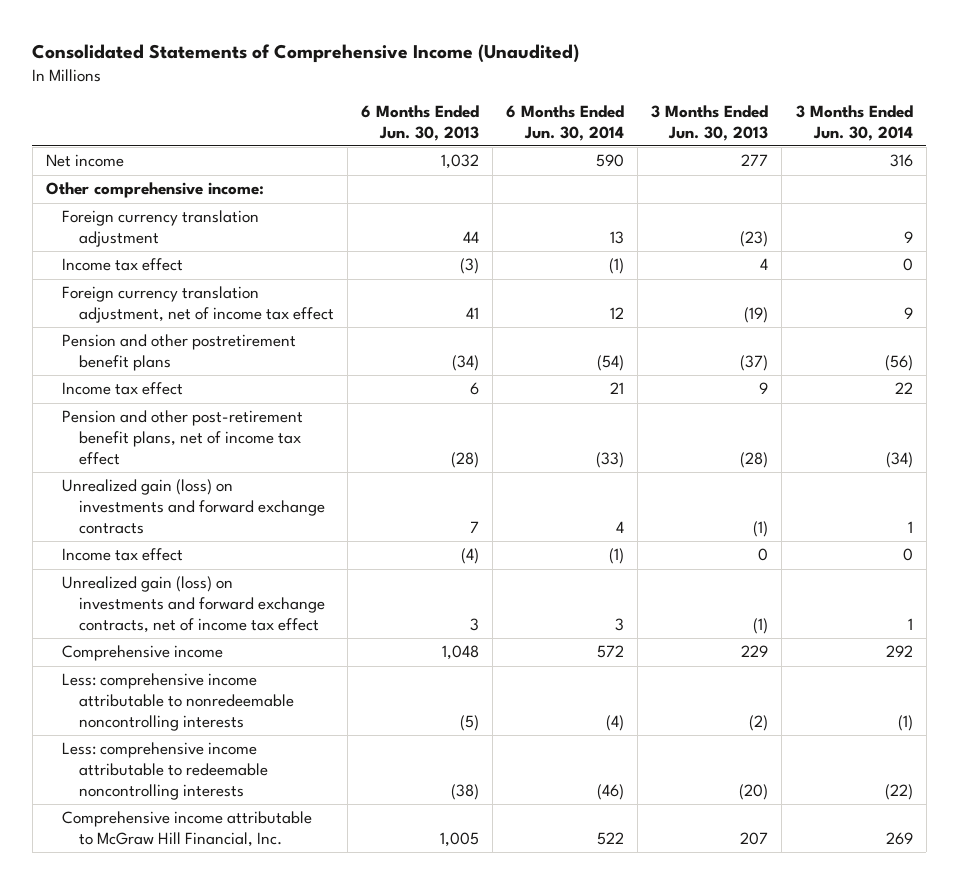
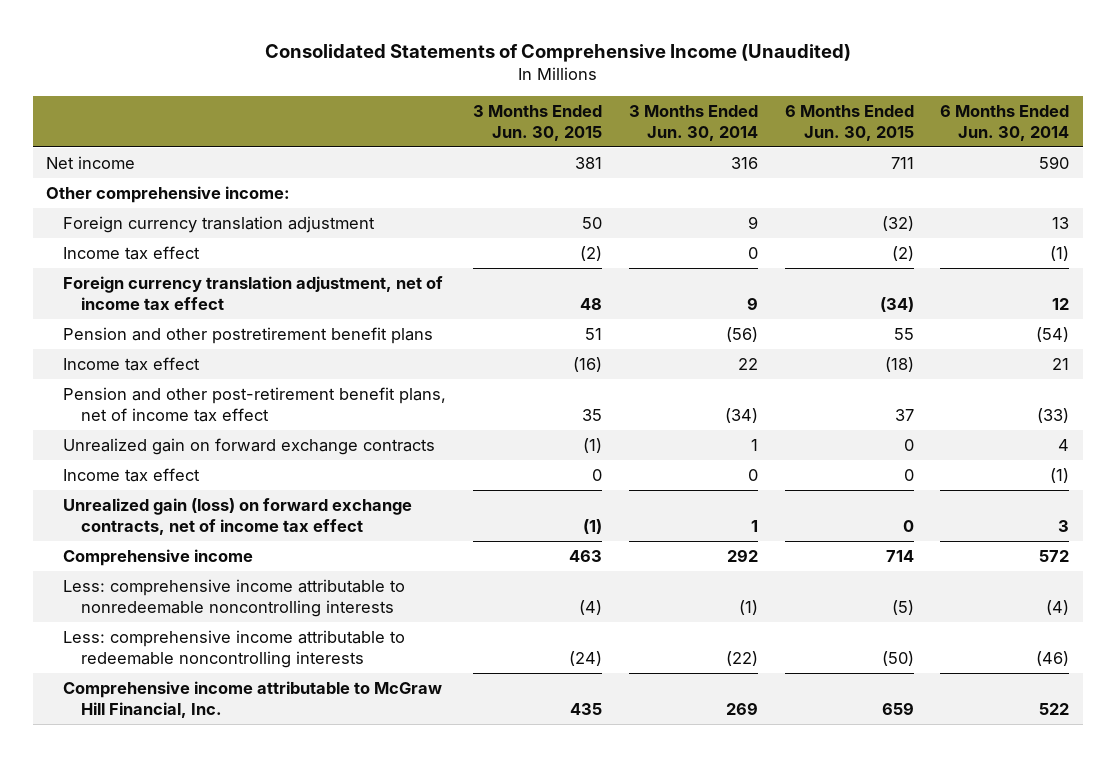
[361,104,480,141] 6 Months Ended Jun. 30, 2013 -> none
[651,104,769,141] 3 Months Ended Jun. 30, 2013 -> none
none -> [473,105,603,141] 3 Months Ended Jun. 30, 2015
none -> [784,105,914,141] 6 Months Ended Jun. 30, 2015
[62,479,326,534] Unrealized gain (loss) on investments and forward exchange contracts -> [63,437,436,455] Unrealized gain on forward exchange contracts
[62,576,326,633] Unrealized gain (loss) on investments and forward exchange contracts, net of income tax effect -> [63,497,413,535] Unrealized gain (loss) on forward exchange contracts, net of income tax effect

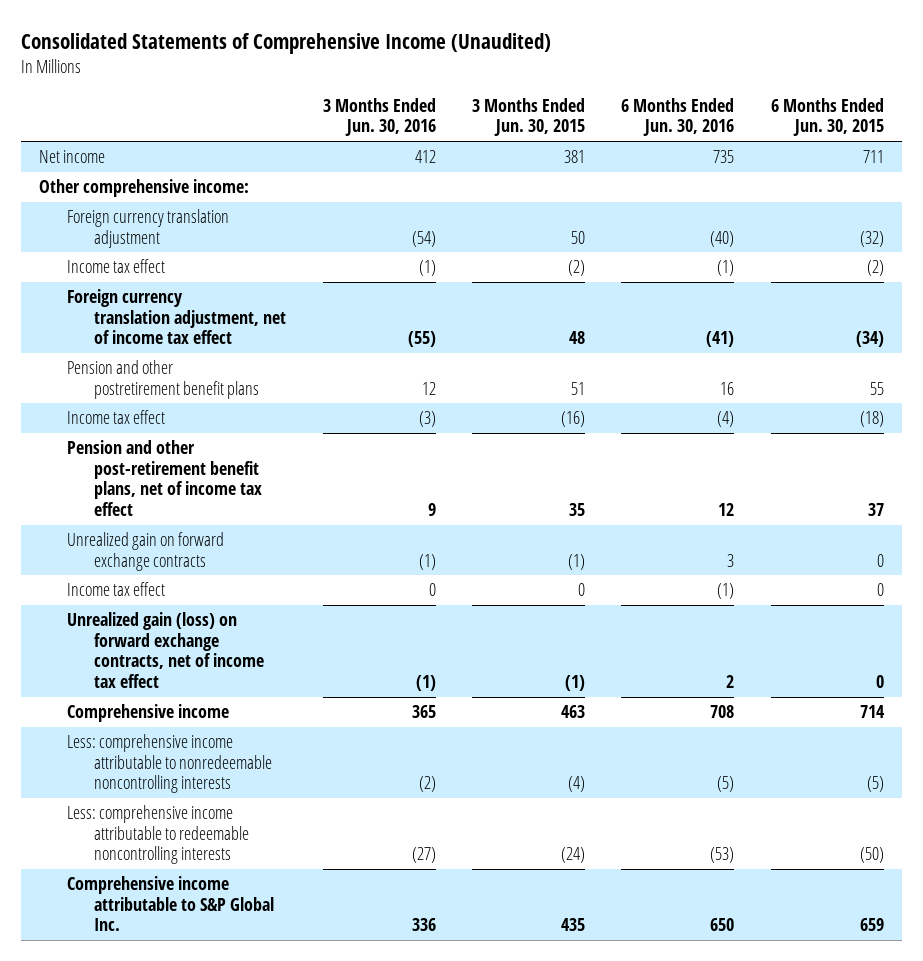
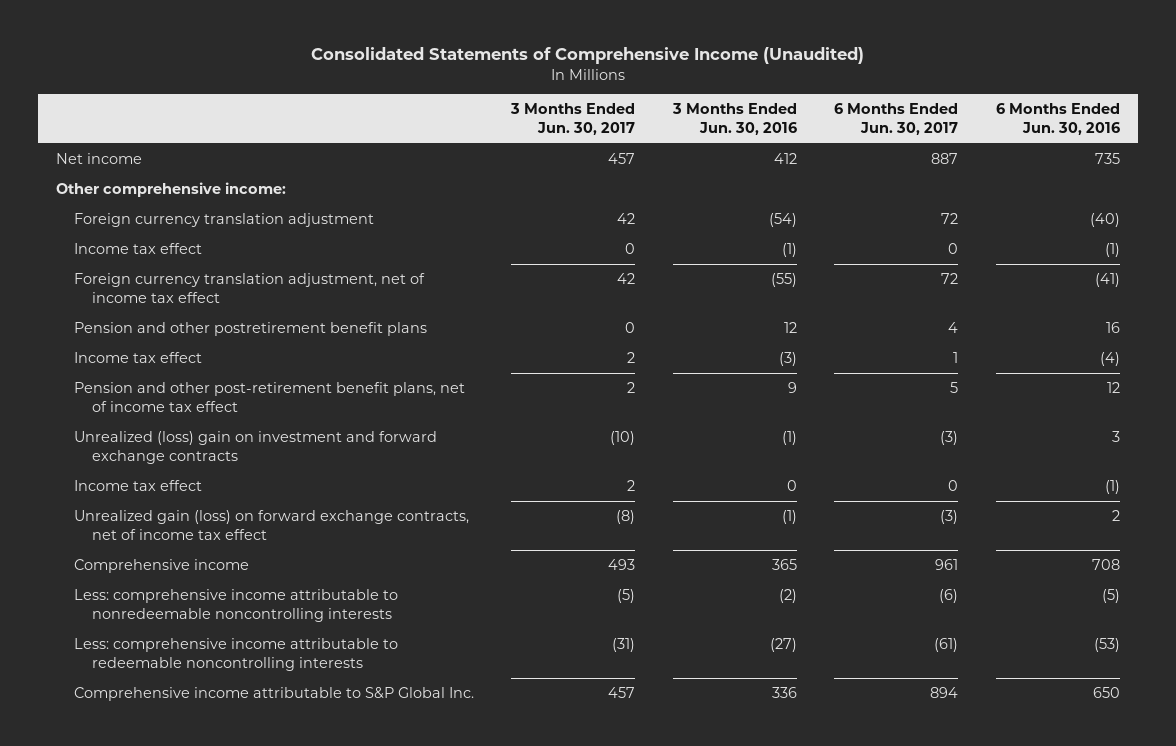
[472,97,586,137] 3 Months Ended Jun. 30, 2015 -> none
[770,97,884,137] 6 Months Ended Jun. 30, 2015 -> none
none -> [510,103,636,135] 3 Months Ended Jun. 30, 2017
none -> [834,103,959,135] 6 Months Ended Jun. 30, 2017
[66,532,224,571] Unrealized gain on forward exchange contracts -> [74,431,438,464] Unrealized (loss) gain on investment and forward exchange contracts

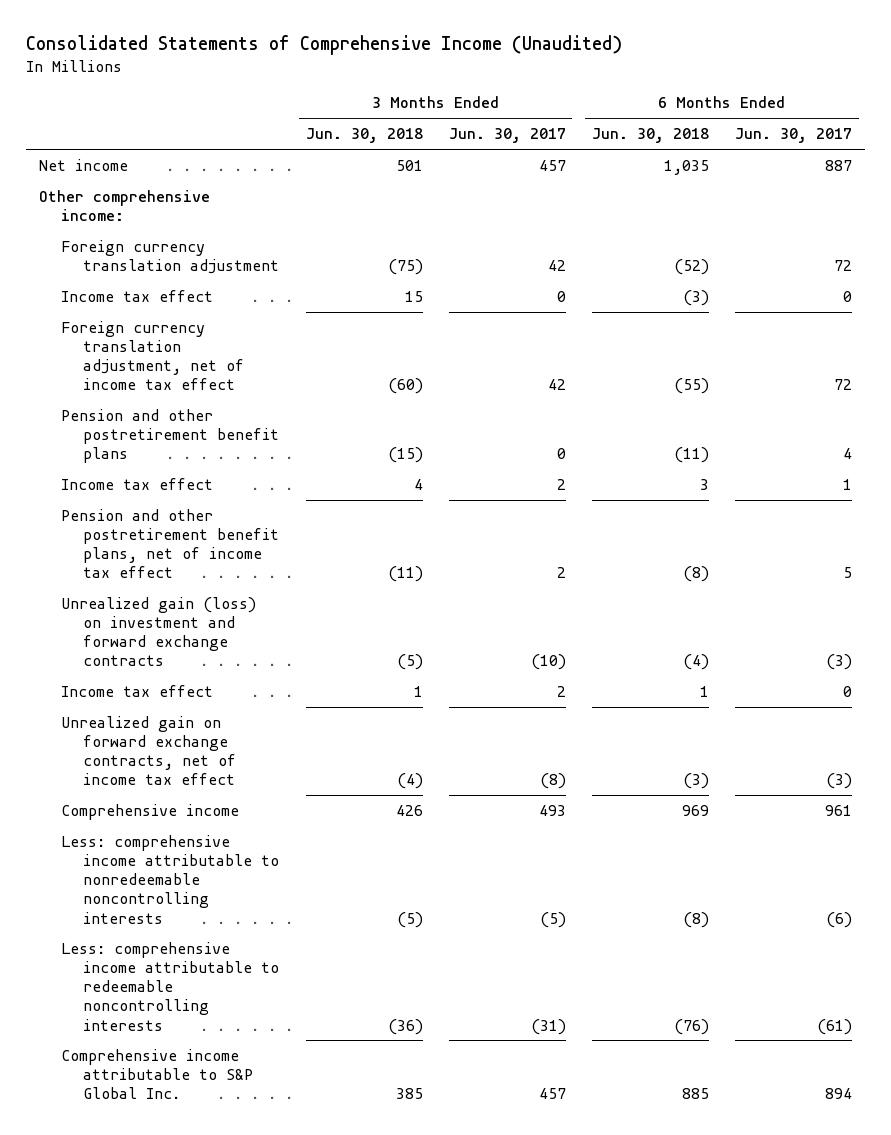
[671,103,797,135] 3 Months Ended Jun. 30, 2016 -> none
[995,103,1120,135] 6 Months Ended Jun. 30, 2016 -> none
none -> [305,128,423,144] Jun. 30, 2018
none -> [591,128,709,144] Jun. 30, 2018
[74,382,466,412] Pension and other post-retirement benefit plans, net of income tax effect -> [61,508,280,579] Pension and other postretirement benefit plans, net of income tax effect
[74,431,438,464] Unrealized (loss) gain on investment and forward exchange contracts -> [61,596,257,667] Unrealized gain (loss) on investment and forward exchange contracts
[74,510,470,540] Unrealized gain (loss) on forward exchange contracts, net of income tax effect -> [61,715,237,786] Unrealized gain on forward exchange contracts, net of income tax effect

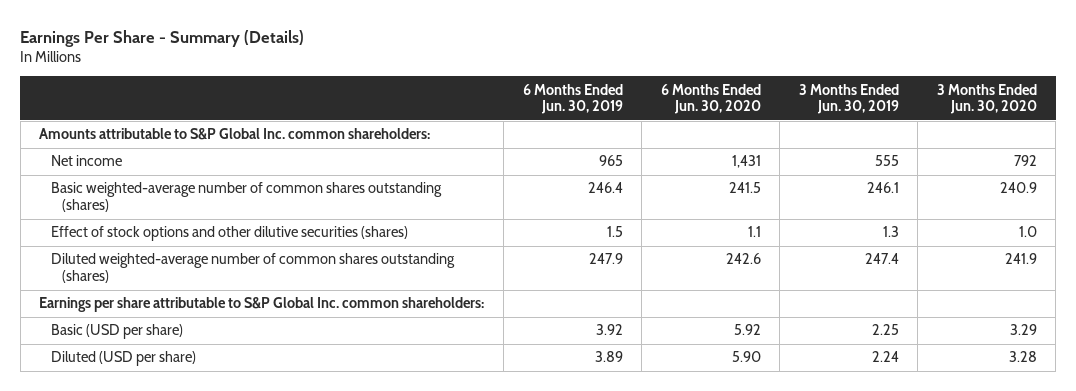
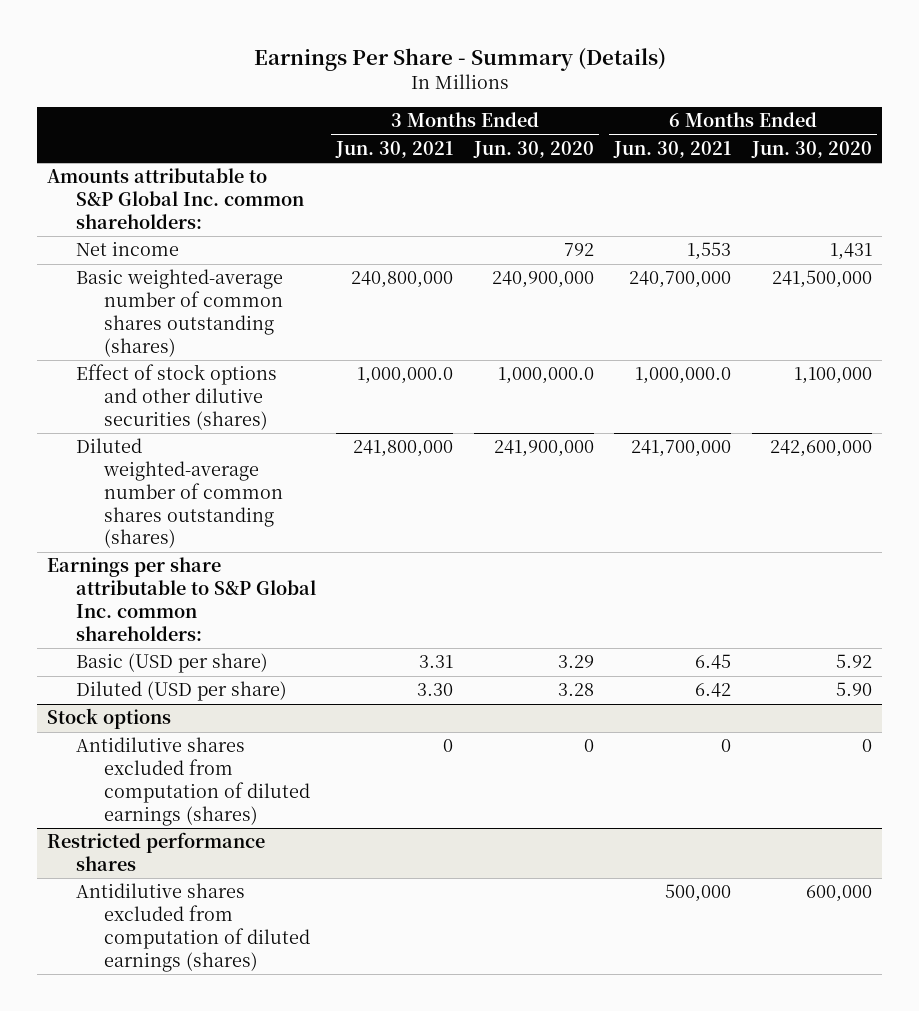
[522,83,623,115] 6 Months Ended Jun. 30, 2019 -> none
[798,83,899,115] 3 Months Ended Jun. 30, 2019 -> none
none -> [335,140,454,158] Jun. 30, 2021
none -> [613,140,732,158] Jun. 30, 2021
[728,182,761,194] 241.5 -> [771,270,872,289] 241,500,000
[999,182,1037,194] 240.9 -> [491,271,594,289] 240,900,000
[747,226,761,238] 1.1 -> [793,367,872,385] 1,100,000
[1018,226,1037,238] 1.0 -> [497,367,594,385] 1,000,000.0
[725,253,761,265] 242.6 -> [769,440,872,458] 242,600,000
[1004,253,1037,265] 241.9 -> [493,440,594,458] 241,900,000
none -> [47,708,172,730] Stock options
none -> [75,737,311,826] Antidilutive shares excluded from computation of diluted earnings (shares)
none -> [47,832,266,872] Restricted performance shares
none -> [75,883,311,972] Antidilutive shares excluded from computation of diluted earnings (shares)

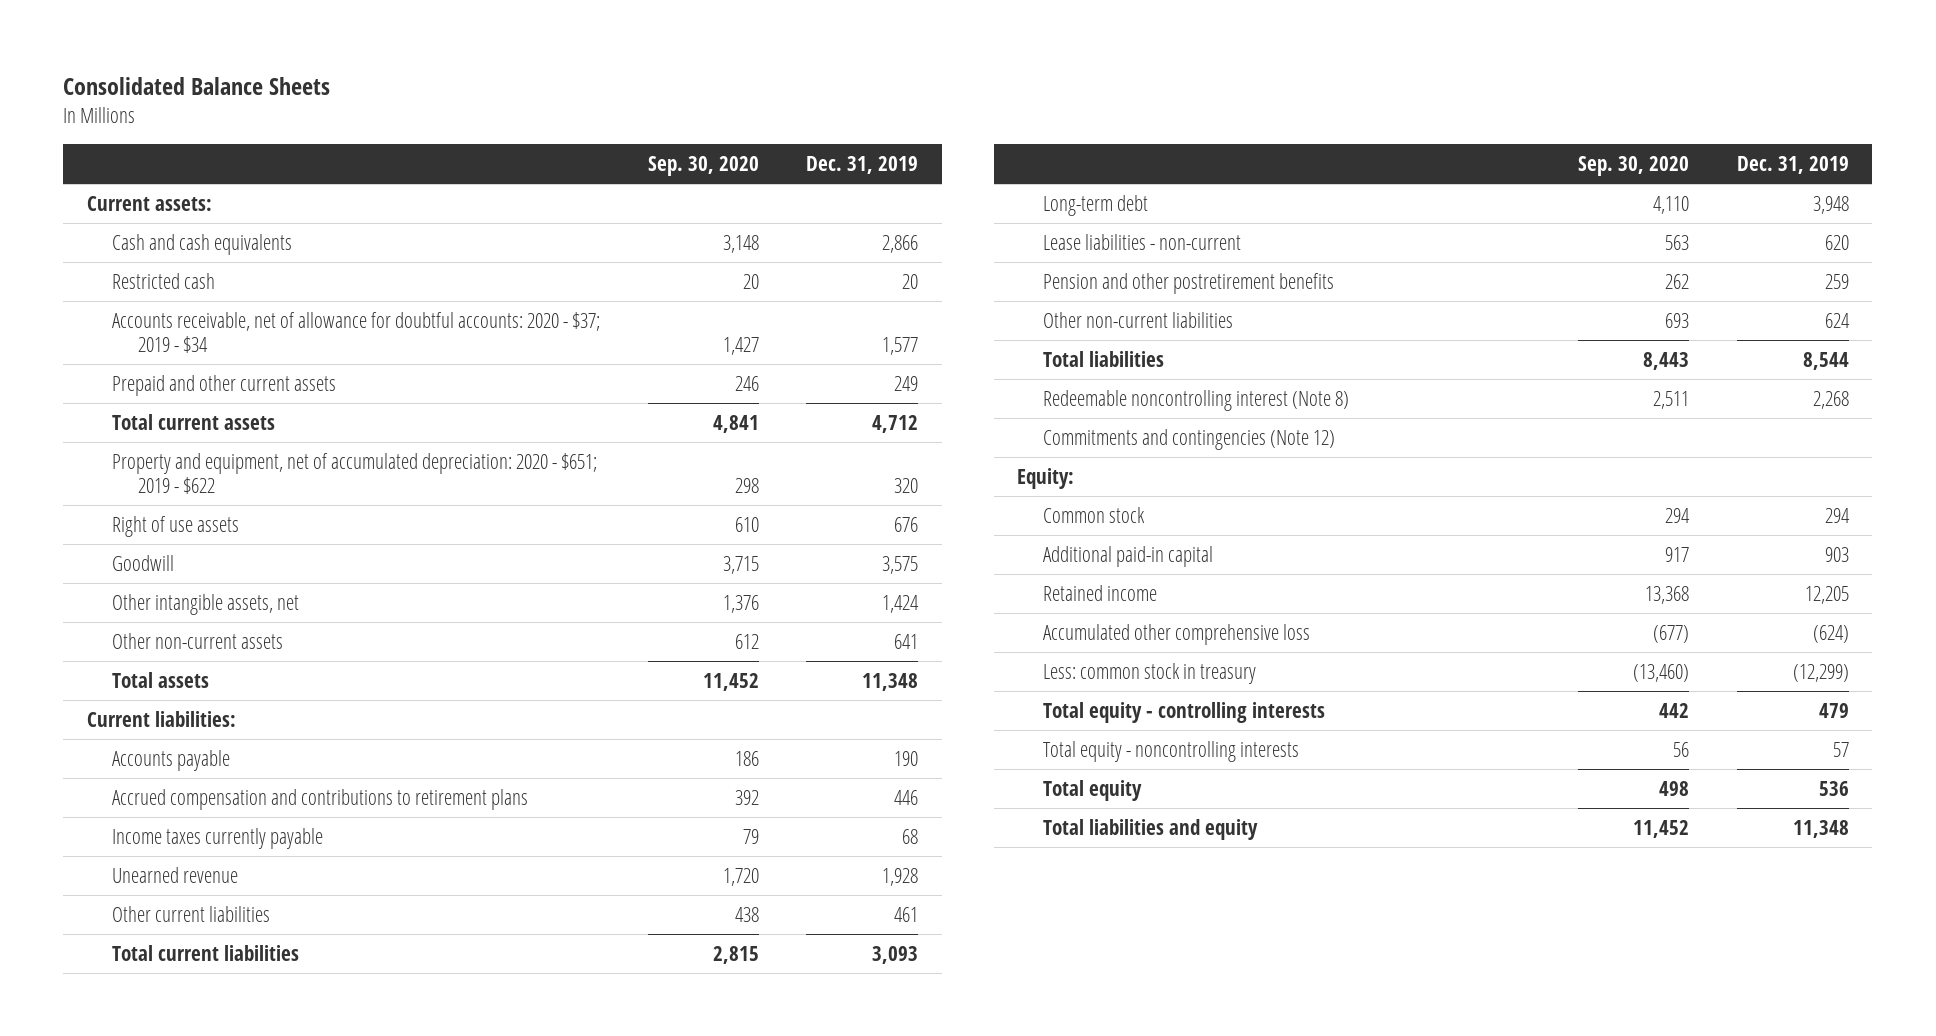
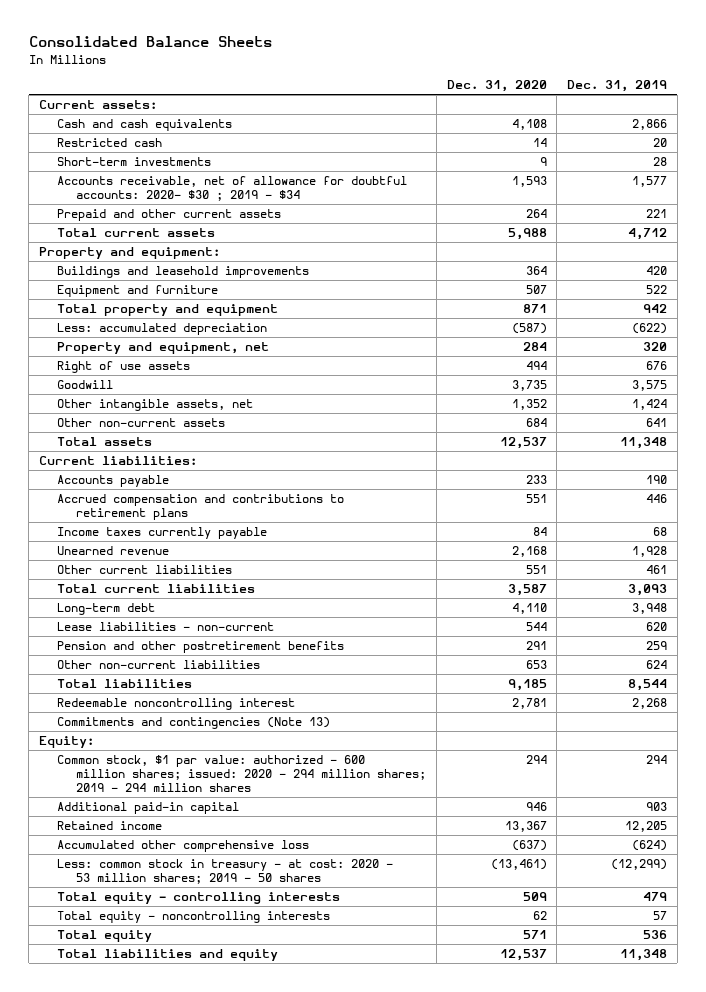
[647,155,759,176] Sep. 30, 2020 -> none
none -> [446,80,547,93] Dec. 31, 2020
none -> [57,156,212,166] Short-term investments
[112,311,601,354] Accounts receivable, net of allowance for doubtful accounts: 2020 - $37; 2019 - $34 -> [57,175,408,202] Accounts receivable, net of allowance for doubtful accounts: 2020- $30 ; 2019 - $34
[894,375,919,391] 249 -> [645,208,667,218] 221
none -> [38,246,220,259] Property and equipment:
none -> [57,265,310,278] Buildings and leasehold improvements
none -> [57,284,219,297] Equipment and furniture
none -> [57,303,279,316] Total property and equipment
none -> [57,322,268,335] Less: accumulated depreciation
[112,452,598,495] Property and equipment, net of accumulated depreciation: 2020 - $651; 2019 - $622 -> [57,341,270,354] Property and equipment, net
[1043,389,1350,411] Redeemable noncontrolling interest (Note 8) -> [57,697,296,710] Redeemable noncontrolling interest
[1043,428,1336,450] Commitments and contingencies (Note 12) -> [57,716,331,729] Commitments and contingencies (Note 13)
[1043,506,1146,523] Common stock -> [57,754,427,793] Common stock, $1 par value: authorized - 600 million shares; issued: 2020 - 294 million shares; 2019 - 294 million shares
[1043,662,1257,684] Less: common stock in treasury -> [57,858,394,885] Less: common stock in treasury - at cost: 2020 - 53 million shares; 2019 - 50 shares

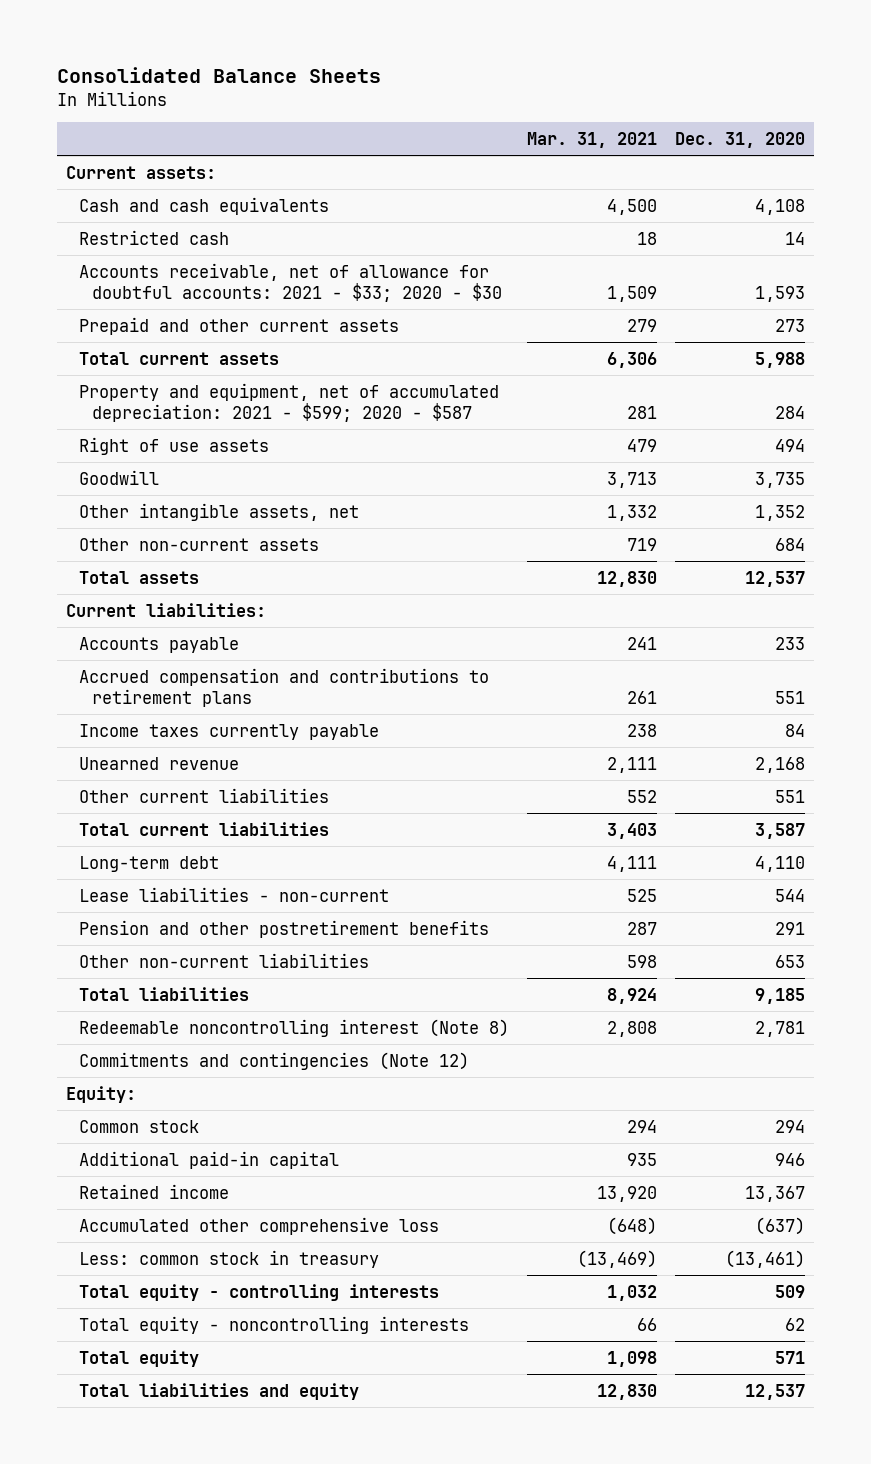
[566,80,667,93] Dec. 31, 2019 -> none
none -> [526,131,657,148] Mar. 31, 2021
[57,156,212,166] Short-term investments -> none
[57,175,408,202] Accounts receivable, net of allowance for doubtful accounts: 2020- $30 ; 2019 - $34 -> [78,262,502,302] Accounts receivable, net of allowance for doubtful accounts: 2021 - $33; 2020 - $30
[525,208,547,218] 264 -> [774,318,805,332] 273
[38,246,220,259] Property and equipment: -> none
[57,265,310,278] Buildings and leasehold improvements -> none
[57,284,219,297] Equipment and furniture -> none
[57,303,279,316] Total property and equipment -> none
[57,322,268,335] Less: accumulated depreciation -> none
[57,341,270,354] Property and equipment, net -> [78,382,499,422] Property and equipment, net of accumulated depreciation: 2021 - $599; 2020 - $587
[57,697,296,710] Redeemable noncontrolling interest -> [78,1018,509,1037] Redeemable noncontrolling interest (Note 8)
[57,716,331,729] Commitments and contingencies (Note 13) -> [78,1051,469,1070] Commitments and contingencies (Note 12)
[57,754,427,793] Common stock, $1 par value: authorized - 600 million shares; issued: 2020 - 294 million shares; 2019 - 294 million shares -> [78,1119,199,1133] Common stock
[57,858,394,885] Less: common stock in treasury - at cost: 2020 - 53 million shares; 2019 - 50 shares -> [78,1249,379,1268] Less: common stock in treasury

